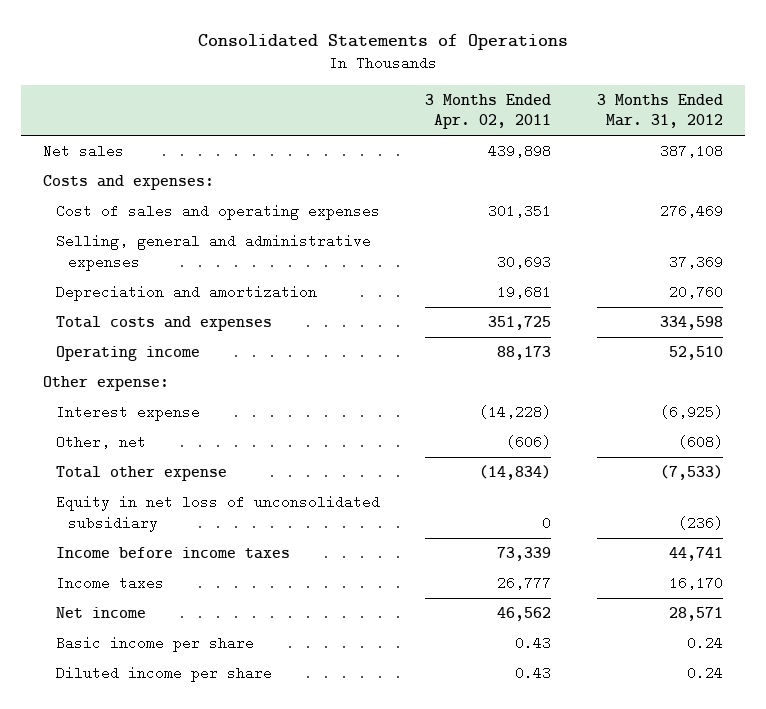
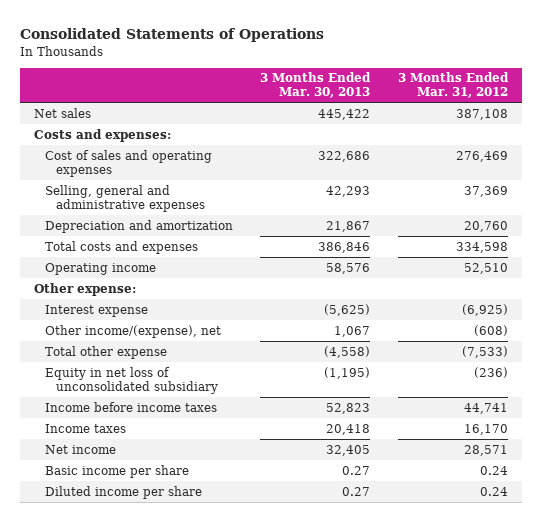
[425,93,552,130] 3 Months Ended Apr. 02, 2011 -> none
none -> [260,72,372,99] 3 Months Ended Mar. 30, 2013
[55,434,146,449] Other, net -> [44,324,221,338] Other income/(expense), net

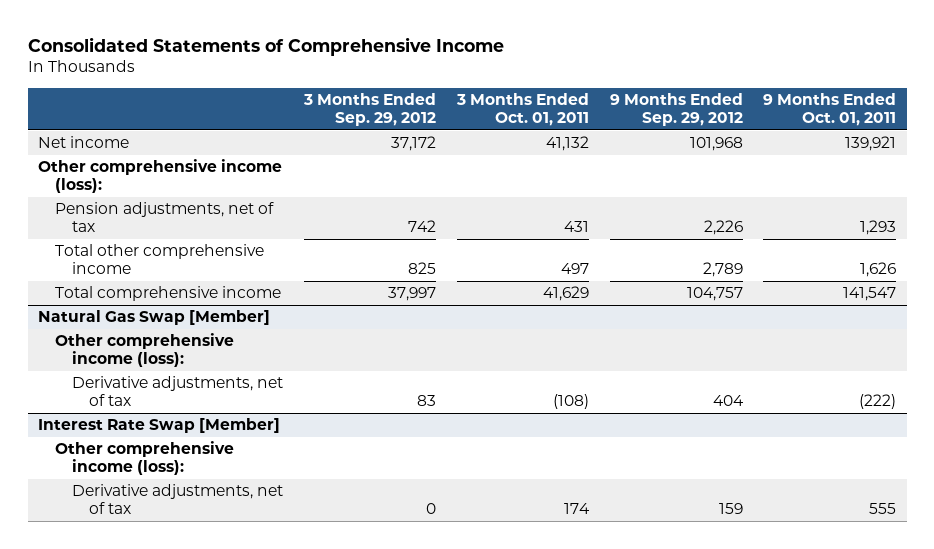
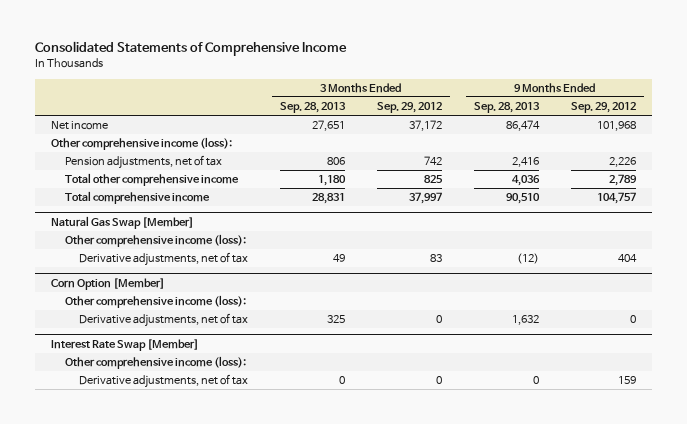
[455,93,589,127] 3 Months Ended Oct. 01, 2011 -> none
[763,93,897,127] 9 Months Ended Oct. 01, 2011 -> none
none -> [279,102,346,114] Sep. 28, 2013
none -> [473,102,540,114] Sep. 28, 2013
none -> [50,278,165,291] Corn Option [Member]
none -> [64,295,246,309] Other comprehensive income (loss):
none -> [78,313,248,328] Derivative adjustments, net of tax

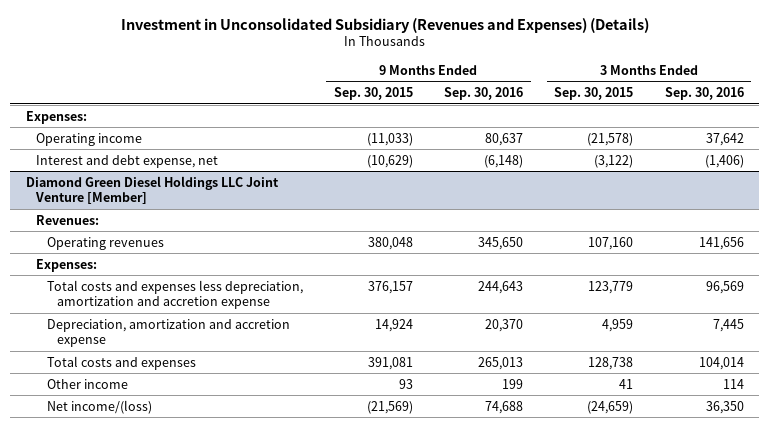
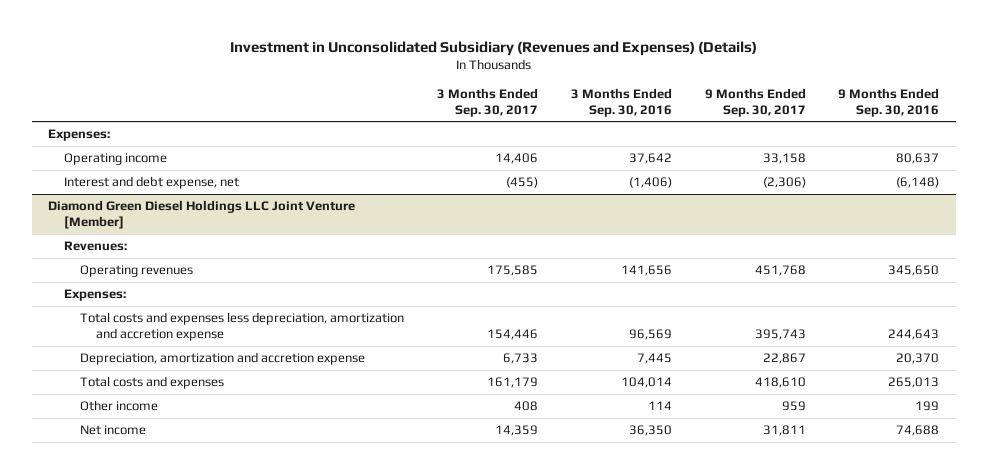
[333,87,413,101] Sep. 30, 2015 -> none
[554,87,634,101] Sep. 30, 2015 -> none
none -> [436,87,538,117] 3 Months Ended Sep. 30, 2017
none -> [704,87,806,117] 9 Months Ended Sep. 30, 2017
[46,399,152,414] Net income/(loss) -> [80,425,147,436] Net income

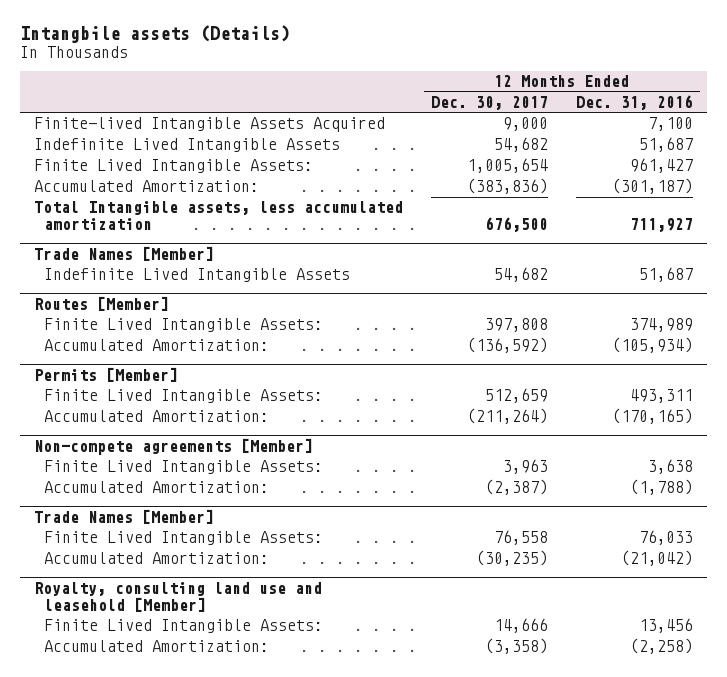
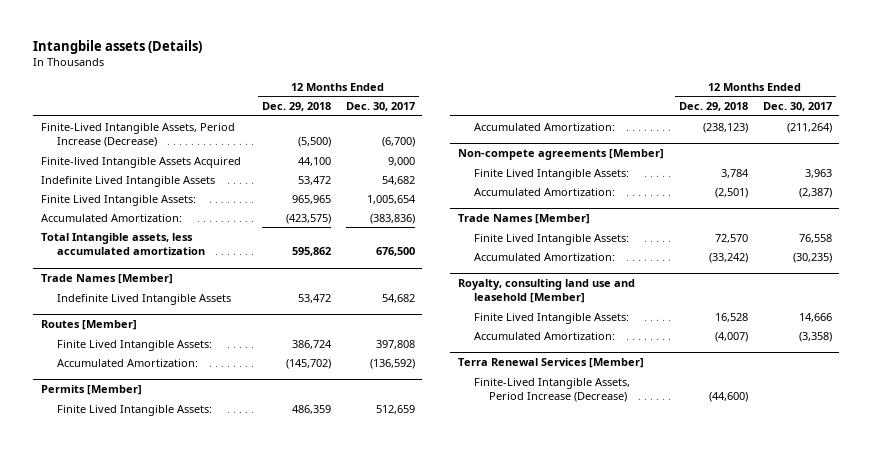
[575,94,693,110] Dec. 31, 2016 -> none
none -> [261,102,331,112] Dec. 29, 2018
none -> [40,122,235,148] Finite-Lived Intangible Assets, Period Increase (Decrease)
none -> [457,357,644,368] Terra Renewal Services [Member]
none -> [473,377,630,403] Finite-Lived Intangible Assets, Period Increase (Decrease)

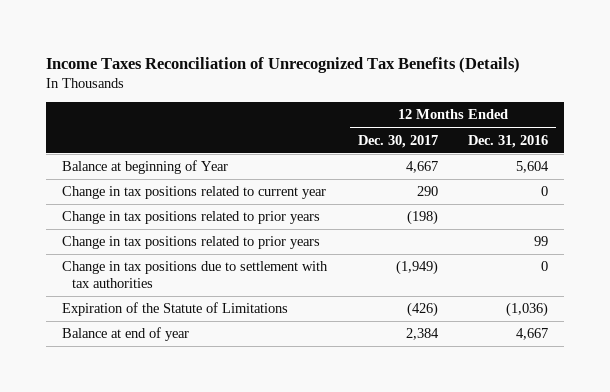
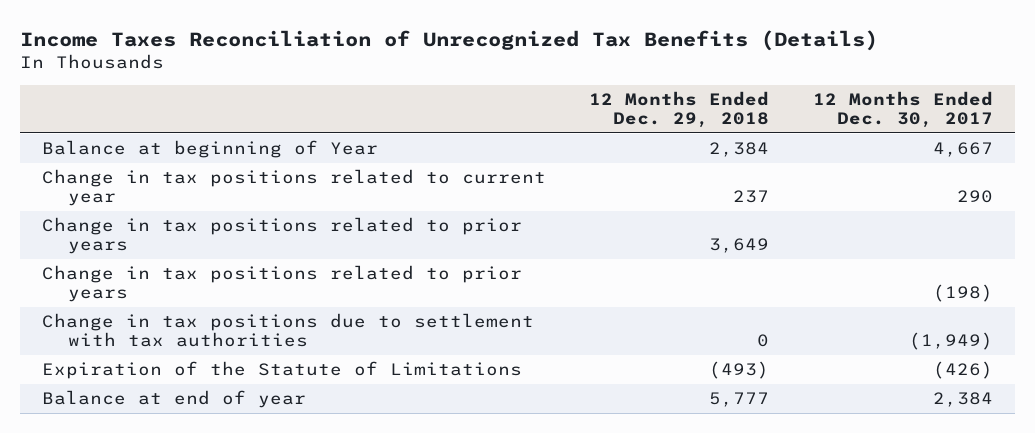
[468,134,549,148] Dec. 31, 2016 -> none
none -> [589,90,770,129] 12 Months Ended Dec. 29, 2018
[61,211,320,225] Change in tax positions related to prior years -> [41,265,522,303] Change in tax positions related to prior years

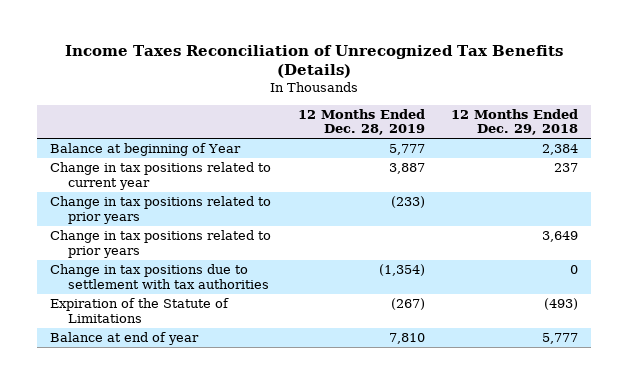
[813,90,994,129] 12 Months Ended Dec. 30, 2017 -> none
none -> [297,108,425,136] 12 Months Ended Dec. 28, 2019
[41,217,522,255] Change in tax positions related to prior years -> [50,230,272,258] Change in tax positions related to prior years

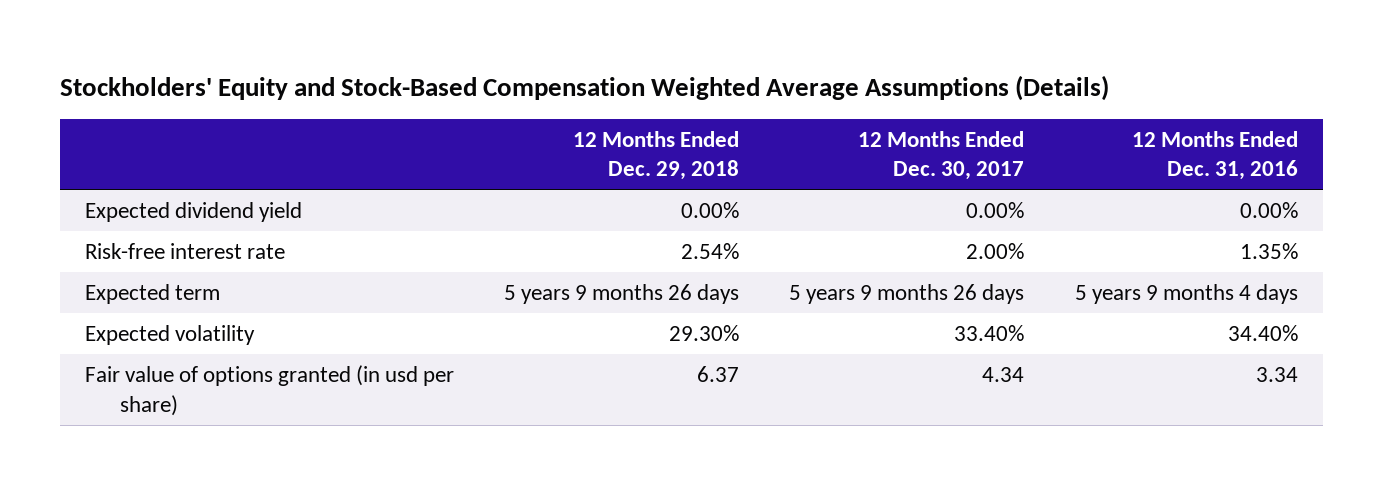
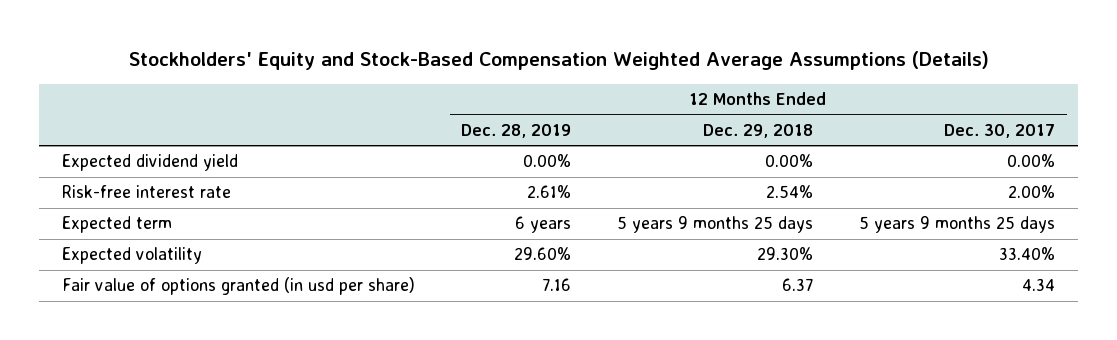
[1131,130,1298,181] 12 Months Ended Dec. 31, 2016 -> none
none -> [461,124,572,139] Dec. 28, 2019
[504,284,740,305] 5 years 9 months 26 days -> [617,216,814,234] 5 years 9 months 25 days
[789,284,1025,305] 5 years 9 months 26 days -> [859,216,1056,234] 5 years 9 months 25 days

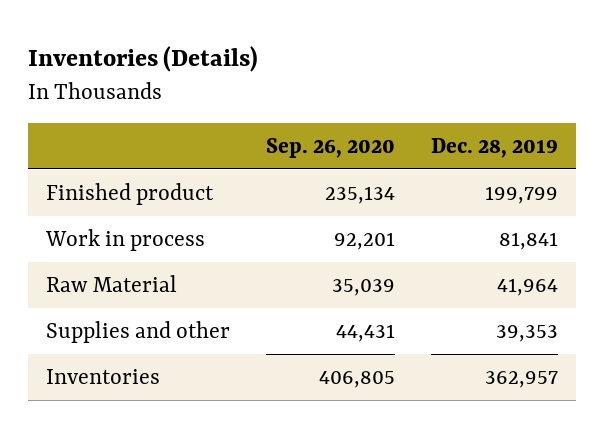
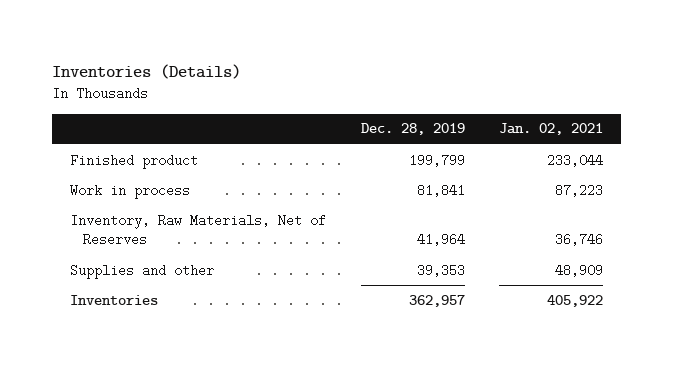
[266,137,396,158] Sep. 26, 2020 -> none
none -> [499,123,604,136] Jan. 02, 2021
[46,274,178,292] Raw Material -> [69,213,326,247] Inventory, Raw Materials, Net of Reserves

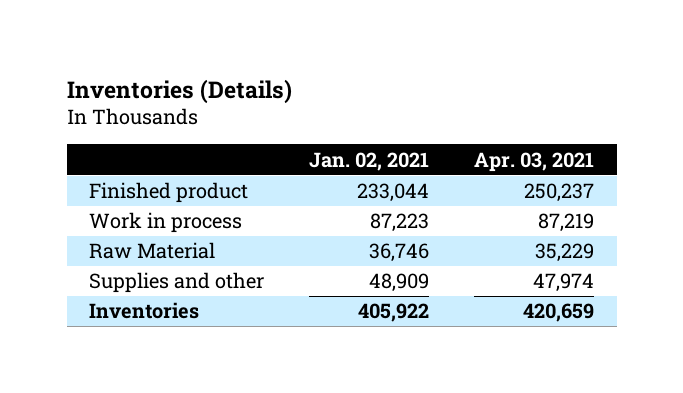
[360,123,465,136] Dec. 28, 2019 -> none
none -> [474,151,595,172] Apr. 03, 2021
[69,213,326,247] Inventory, Raw Materials, Net of Reserves -> [89,242,216,260] Raw Material

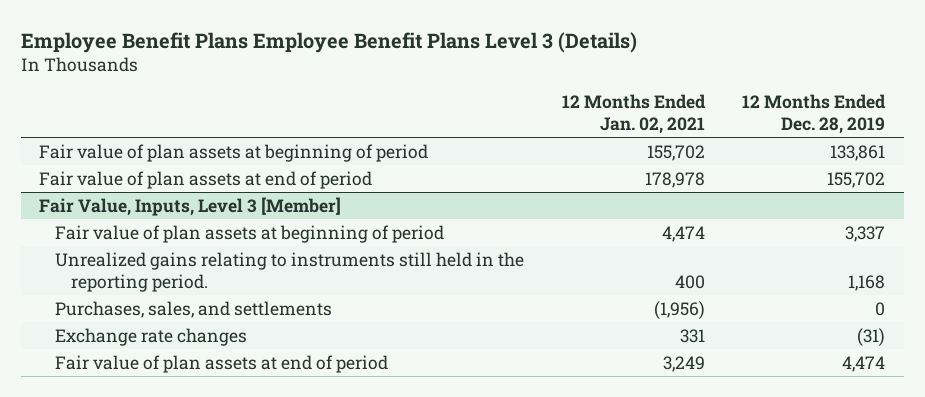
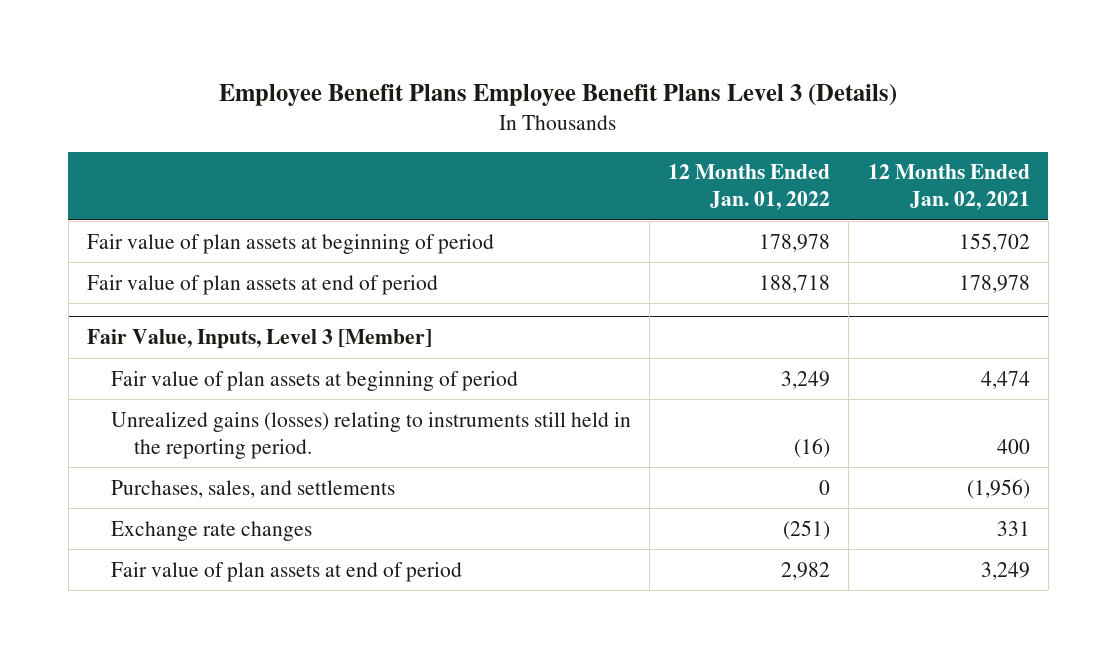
[742,93,887,134] 12 Months Ended Dec. 28, 2019 -> none
none -> [668,164,831,211] 12 Months Ended Jan. 01, 2022
[55,251,525,292] Unrealized gains relating to instruments still held in the reporting period. -> [110,411,631,459] Unrealized gains (losses) relating to instruments still held in the reporting period.

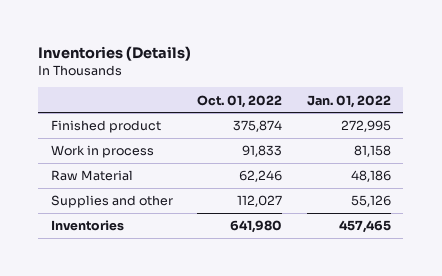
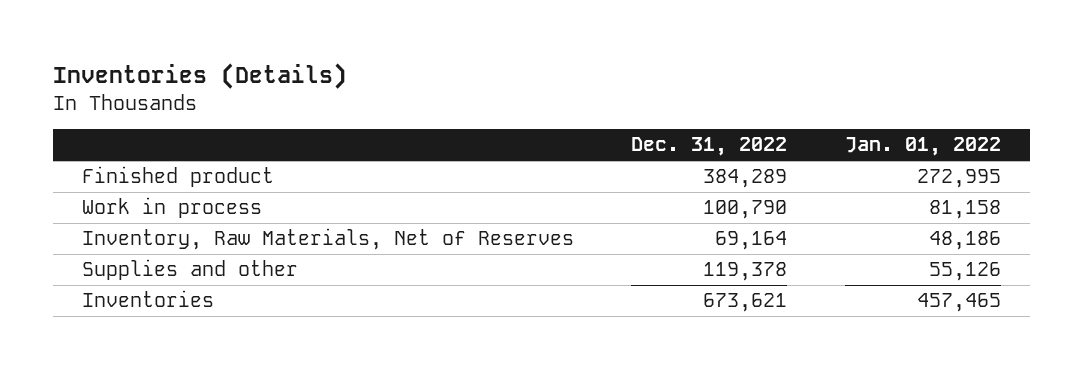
[197,94,283,108] Oct. 01, 2022 -> none
none -> [631,137,788,157] Dec. 31, 2022
[50,170,133,182] Raw Material -> [81,228,574,251] Inventory, Raw Materials, Net of Reserves

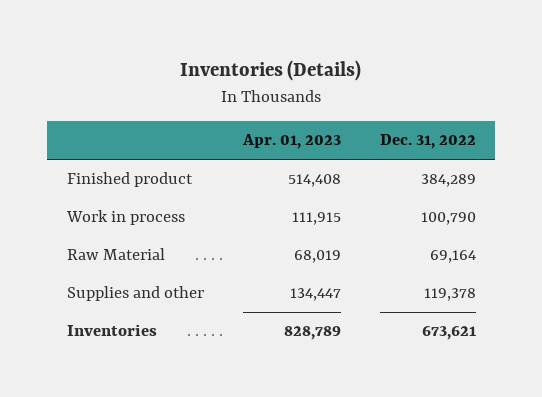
[844,137,1001,157] Jan. 01, 2022 -> none
none -> [241,134,341,150] Apr. 01, 2023
[81,228,574,251] Inventory, Raw Materials, Net of Reserves -> [66,248,165,261] Raw Material

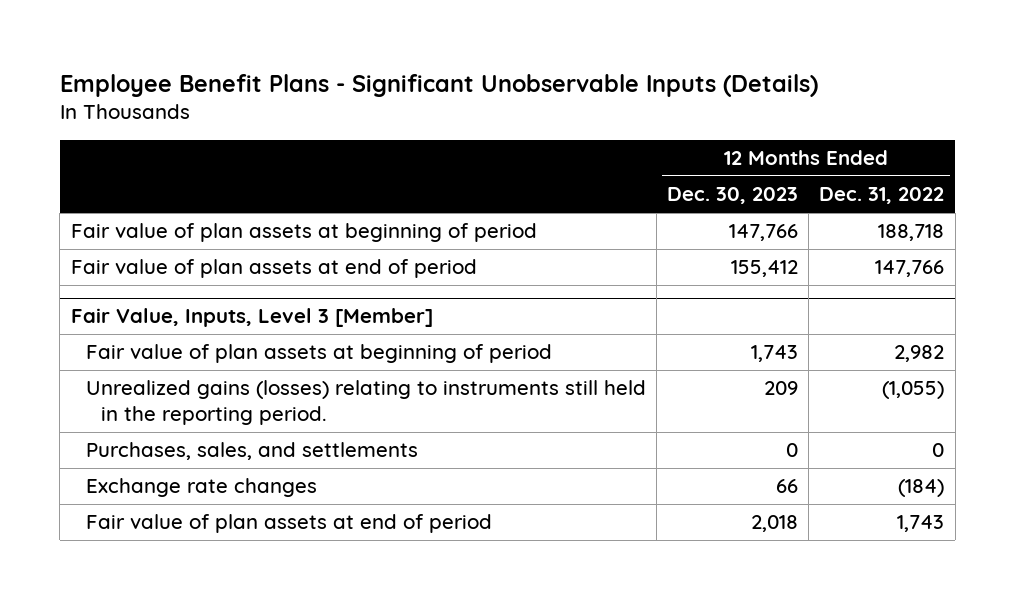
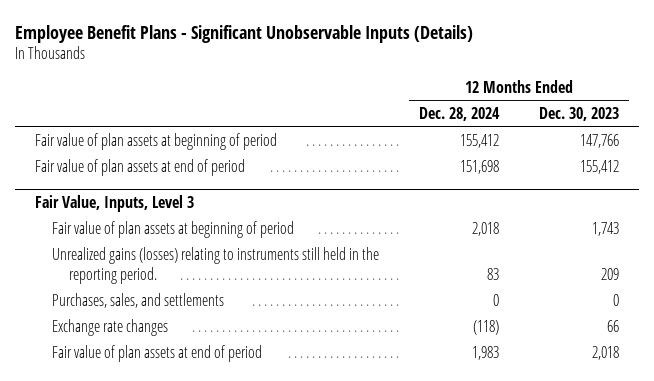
[819,187,945,205] Dec. 31, 2022 -> none
none -> [419,107,501,122] Dec. 28, 2024
[70,308,433,328] Fair Value, Inputs, Level 3 [Member] -> [35,195,195,213] Fair Value, Inputs, Level 3

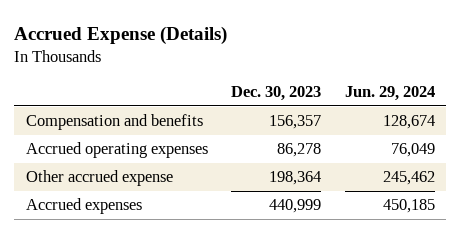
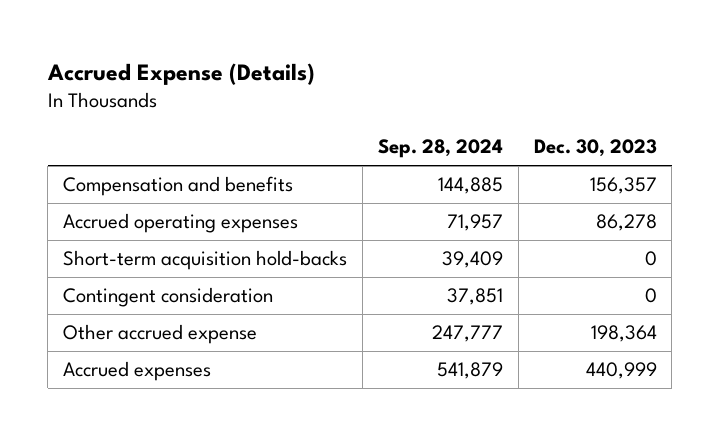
[344,86,435,102] Jun. 29, 2024 -> none
none -> [377,139,503,159] Sep. 28, 2024
none -> [63,250,348,271] Short-term acquisition hold-backs
none -> [63,287,274,308] Contingent consideration

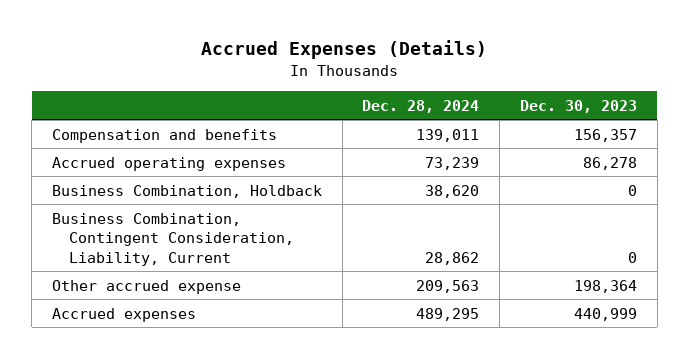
[46,62,315,85] Accrued Expense (Details) -> [201,40,488,60] Accrued Expenses (Details)
[377,139,503,159] Sep. 28, 2024 -> none
none -> [362,99,480,113] Dec. 28, 2024
[63,250,348,271] Short-term acquisition hold-backs -> [51,184,322,198] Business Combination, Holdback
[63,287,274,308] Contingent consideration -> [51,212,294,266] Business Combination, Contingent Consideration, Liability, Current

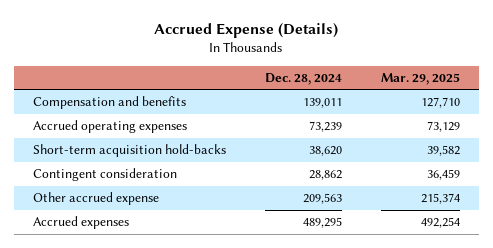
[201,40,488,60] Accrued Expenses (Details) -> [154,23,339,39] Accrued Expense (Details)
[519,99,637,113] Dec. 30, 2023 -> none
none -> [380,72,460,85] Mar. 29, 2025
[51,184,322,198] Business Combination, Holdback -> [33,144,227,158] Short-term acquisition hold-backs
[51,212,294,266] Business Combination, Contingent Consideration, Liability, Current -> [33,168,178,182] Contingent consideration

